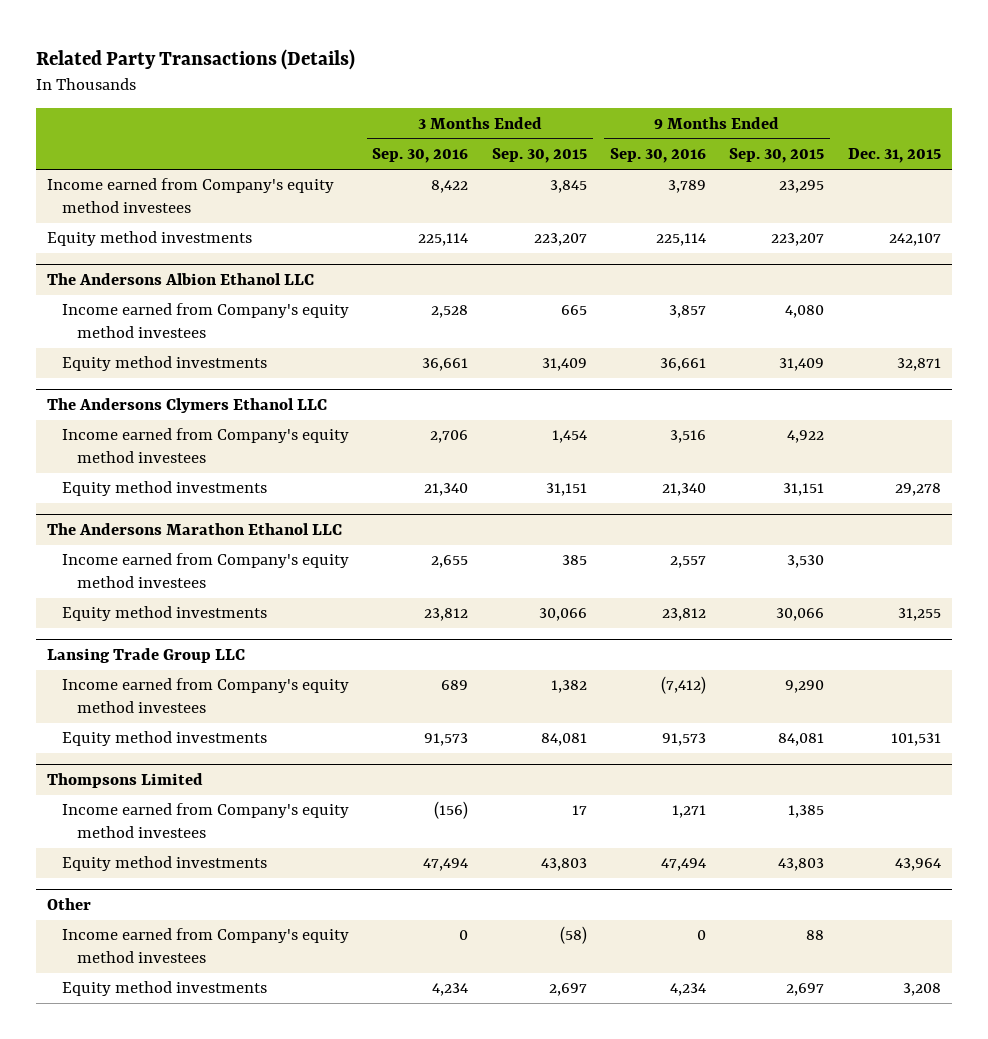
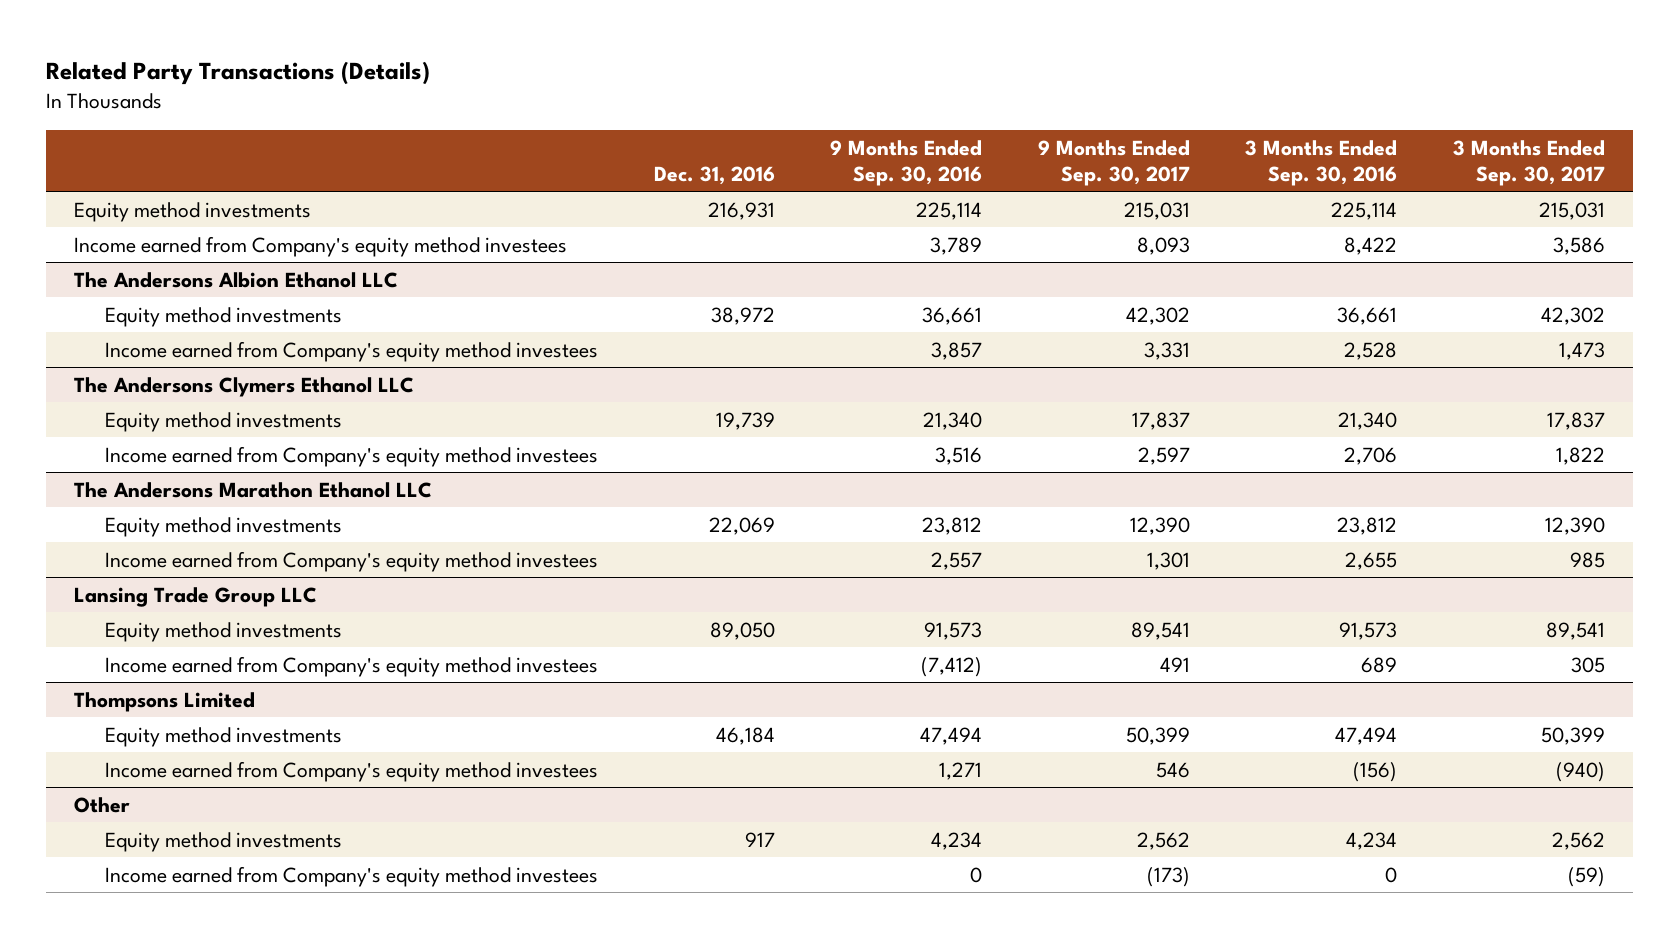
[491,148,587,164] Sep. 30, 2015 -> none
[729,148,825,164] Sep. 30, 2015 -> none
[847,148,941,164] Dec. 31, 2015 -> none
none -> [653,165,775,185] Dec. 31, 2016
none -> [1037,139,1190,186] 9 Months Ended Sep. 30, 2017
none -> [1452,139,1605,186] 3 Months Ended Sep. 30, 2017
[47,178,335,213] Income earned from Company's equity method investees -> [73,235,567,257] Income earned from Company's equity method investees
[62,303,350,338] Income earned from Company's equity method investees -> [105,340,599,362] Income earned from Company's equity method investees
[62,428,350,463] Income earned from Company's equity method investees -> [105,445,599,467] Income earned from Company's equity method investees
[62,553,350,588] Income earned from Company's equity method investees -> [105,550,599,572] Income earned from Company's equity method investees
[62,678,350,713] Income earned from Company's equity method investees -> [105,655,599,677] Income earned from Company's equity method investees
[62,803,350,838] Income earned from Company's equity method investees -> [105,760,599,782] Income earned from Company's equity method investees
[62,928,350,963] Income earned from Company's equity method investees -> [105,865,599,887] Income earned from Company's equity method investees

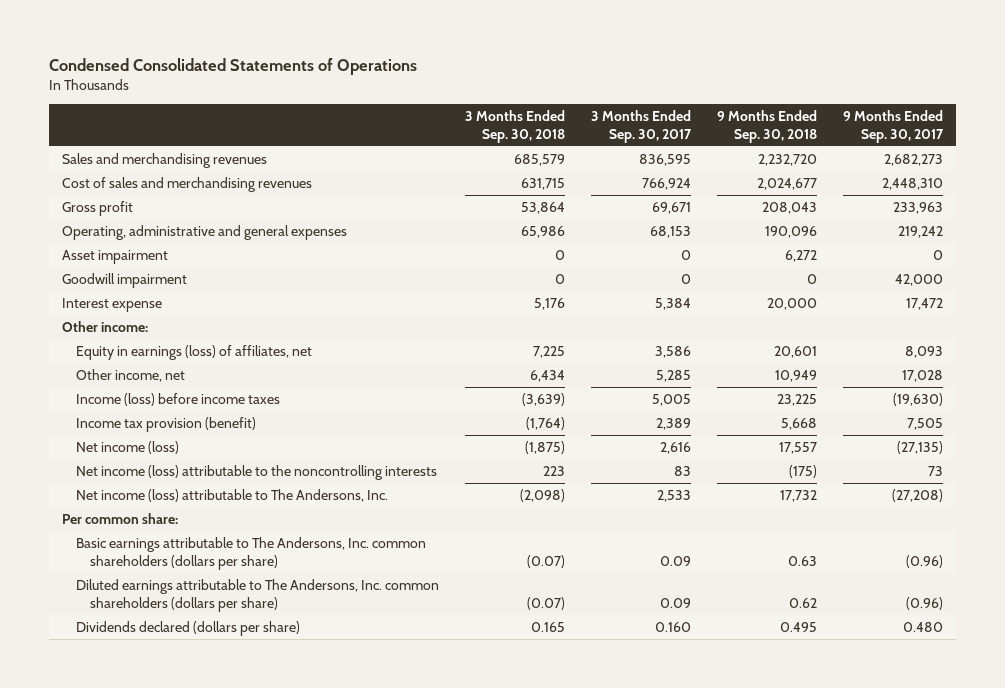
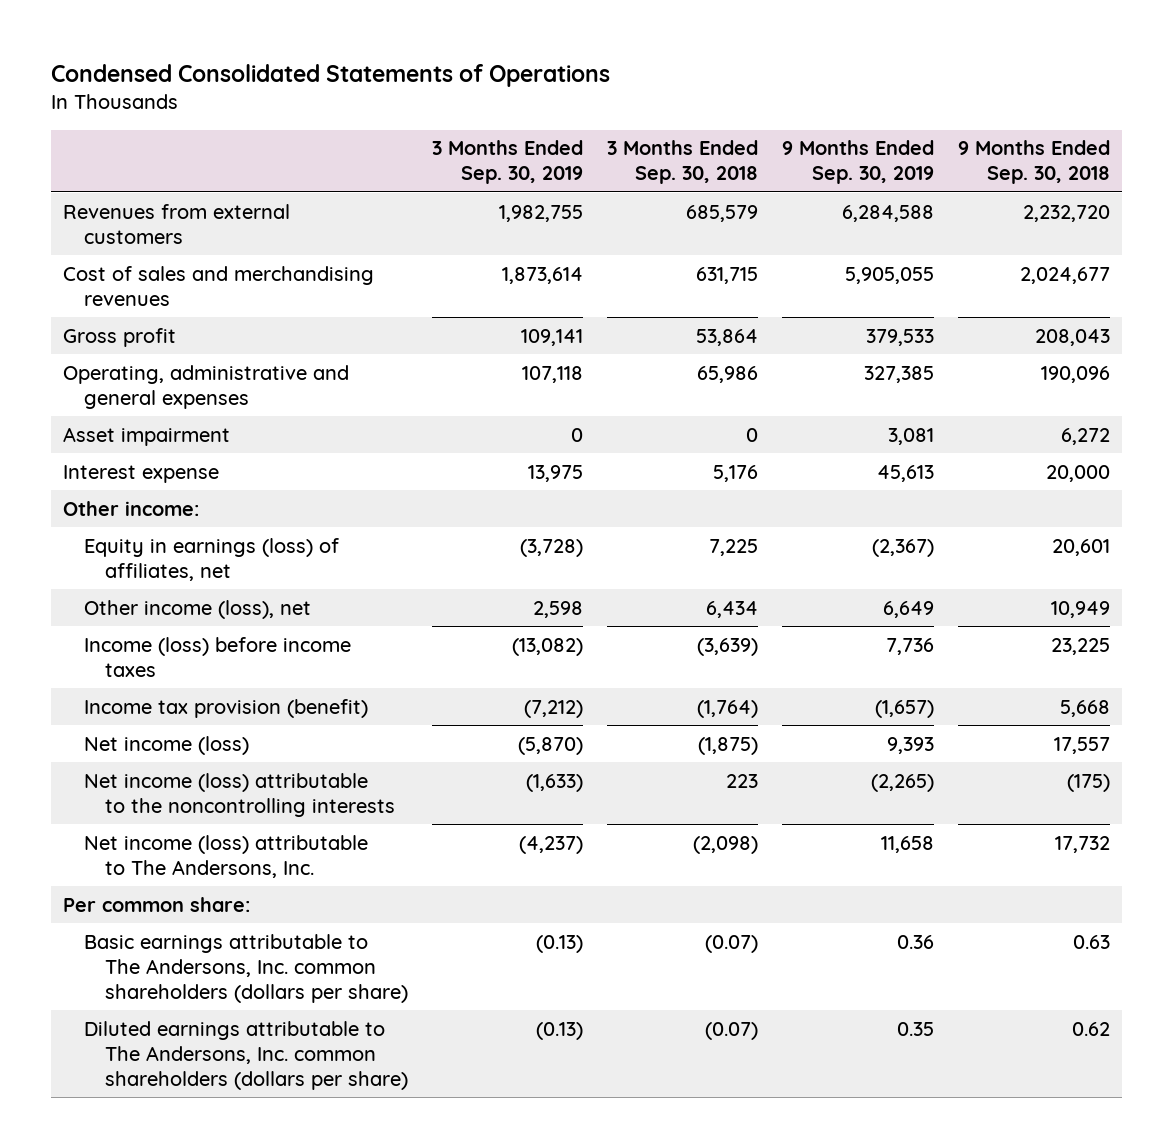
[591,110,693,143] 3 Months Ended Sep. 30, 2017 -> none
[843,110,945,143] 9 Months Ended Sep. 30, 2017 -> none
none -> [431,140,583,185] 3 Months Ended Sep. 30, 2019
none -> [782,140,935,185] 9 Months Ended Sep. 30, 2019
[61,153,267,169] Sales and merchandising revenues -> [63,203,291,244] Revenues from external customers
[61,273,187,289] Goodwill impairment -> none
[75,369,185,383] Other income, net -> [83,599,311,619] Other income (loss), net
[75,621,300,637] Dividends declared (dollars per share) -> none

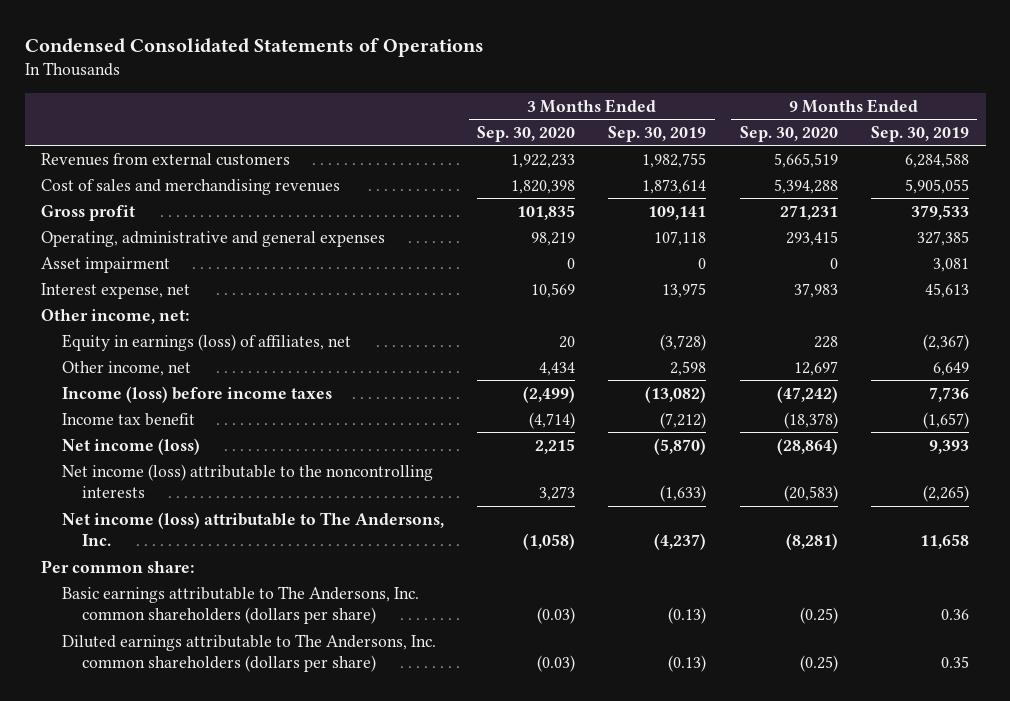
[606,140,758,185] 3 Months Ended Sep. 30, 2018 -> none
[958,140,1111,185] 9 Months Ended Sep. 30, 2018 -> none
none -> [477,125,576,142] Sep. 30, 2020
none -> [739,125,838,142] Sep. 30, 2020
[63,464,220,483] Interest expense -> [41,282,191,299] Interest expense, net
[63,500,200,516] Other income: -> [41,308,190,324] Other income, net:
[83,599,311,619] Other income (loss), net -> [61,360,191,376] Other income, net
[83,698,368,718] Income tax provision (benefit) -> [61,412,195,426] Income tax benefit

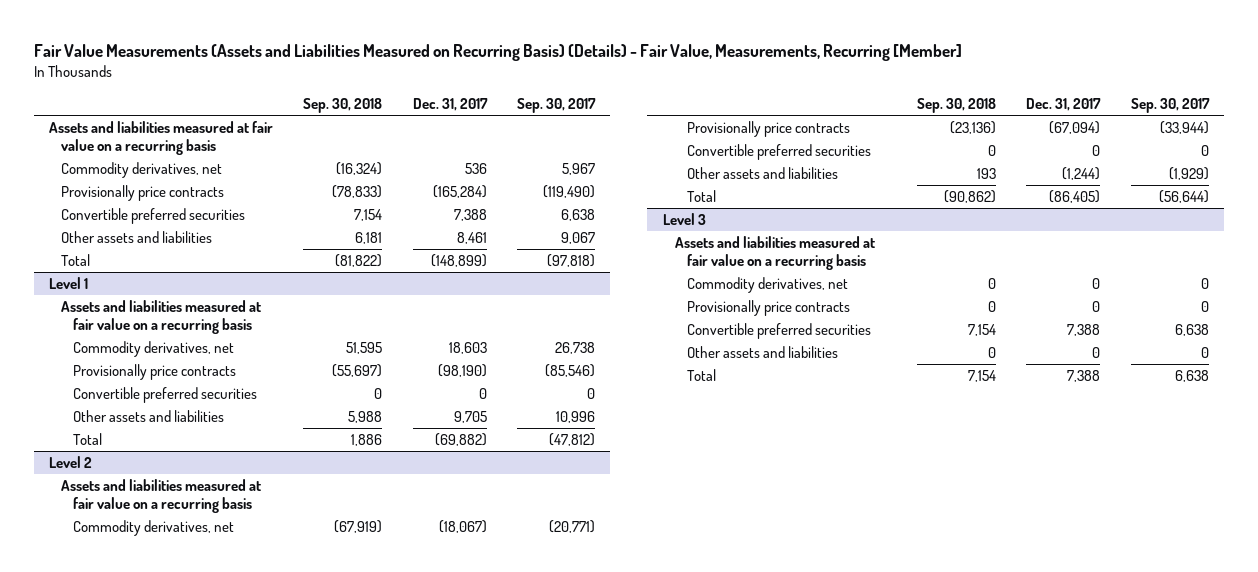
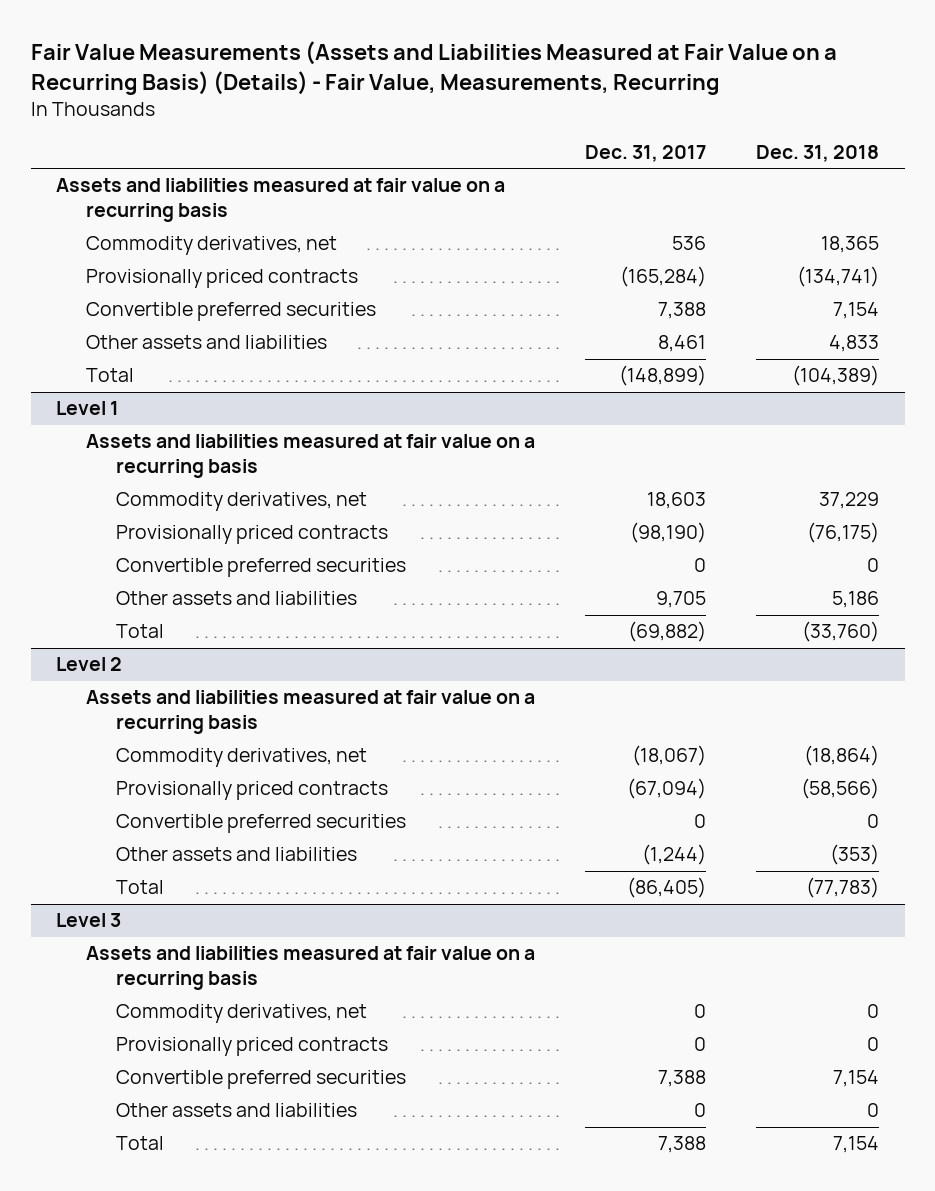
[33,43,962,61] Fair Value Measurements (Assets and Liabilities Measured on Recurring Basis) (Details) - Fair Value, Measurements, Recurring [Member] -> [30,41,837,96] Fair Value Measurements (Assets and Liabilities Measured at Fair Value on a Recurring Basis) (Details) - Fair Value, Measurements, Recurring
[303,97,383,113] Sep. 30, 2018 -> none
[517,97,597,113] Sep. 30, 2017 -> none
none -> [756,145,880,163] Dec. 31, 2018
[61,185,225,202] Provisionally price contracts -> [85,269,358,289] Provisionally priced contracts
[73,364,237,381] Provisionally price contracts -> [115,525,388,545] Provisionally priced contracts
[686,121,850,138] Provisionally price contracts -> [115,781,388,801] Provisionally priced contracts
[686,300,850,317] Provisionally price contracts -> [115,1037,388,1057] Provisionally priced contracts

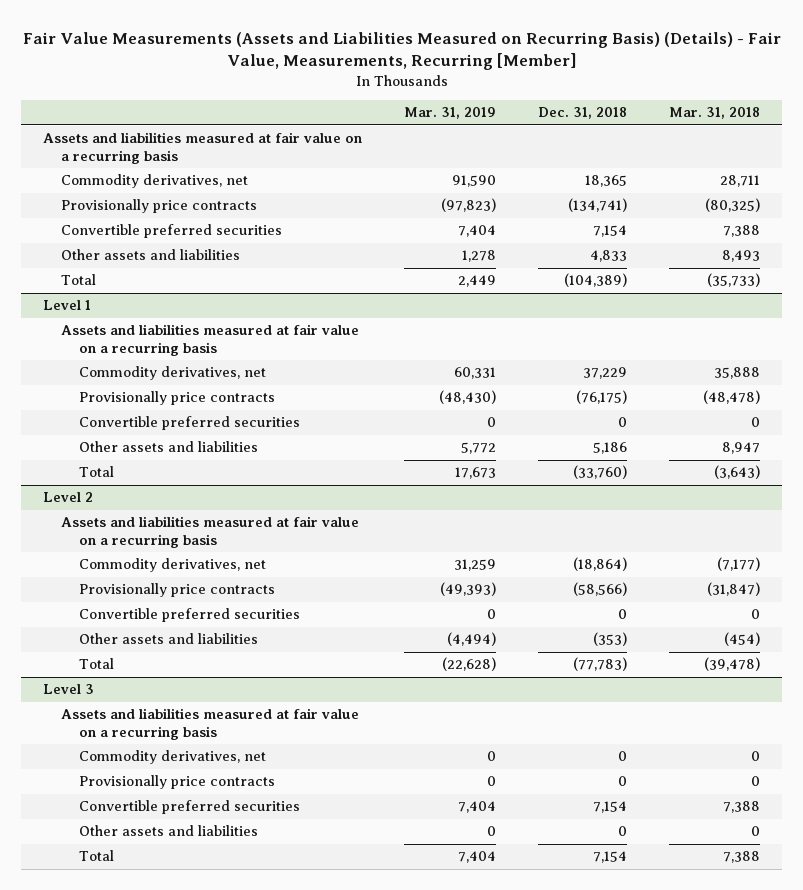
[30,41,837,96] Fair Value Measurements (Assets and Liabilities Measured at Fair Value on a Recurring Basis) (Details) - Fair Value, Measurements, Recurring -> [22,31,781,71] Fair Value Measurements (Assets and Liabilities Measured on Recurring Basis) (Details) - Fair Value, Measurements, Recurring [Member]
[585,145,707,163] Dec. 31, 2017 -> none
none -> [403,107,496,120] Mar. 31, 2019
none -> [669,107,761,120] Mar. 31, 2018
[85,269,358,289] Provisionally priced contracts -> [60,199,257,214] Provisionally price contracts
[115,525,388,545] Provisionally priced contracts -> [79,391,276,406] Provisionally price contracts
[115,781,388,801] Provisionally priced contracts -> [79,583,276,598] Provisionally price contracts
[115,1037,388,1057] Provisionally priced contracts -> [79,775,276,790] Provisionally price contracts

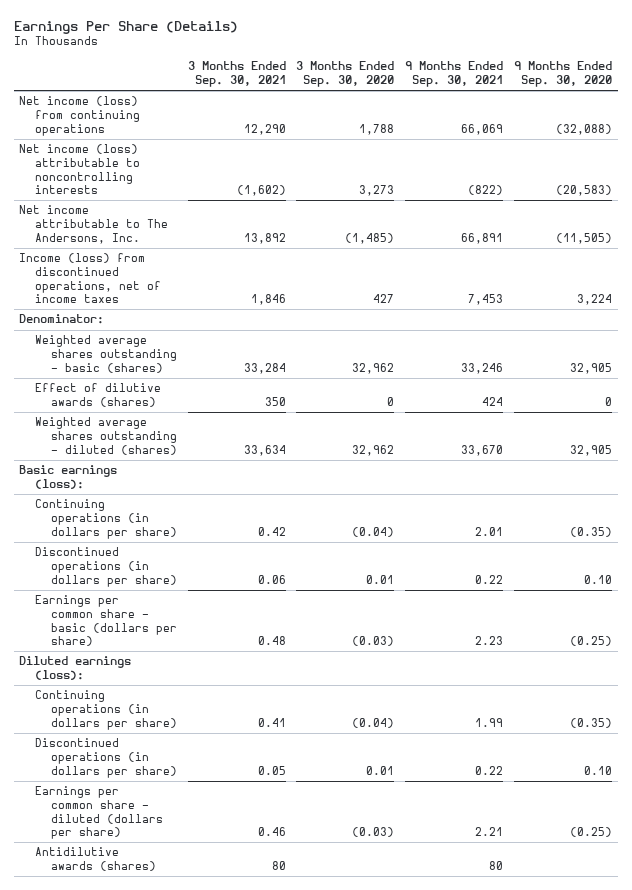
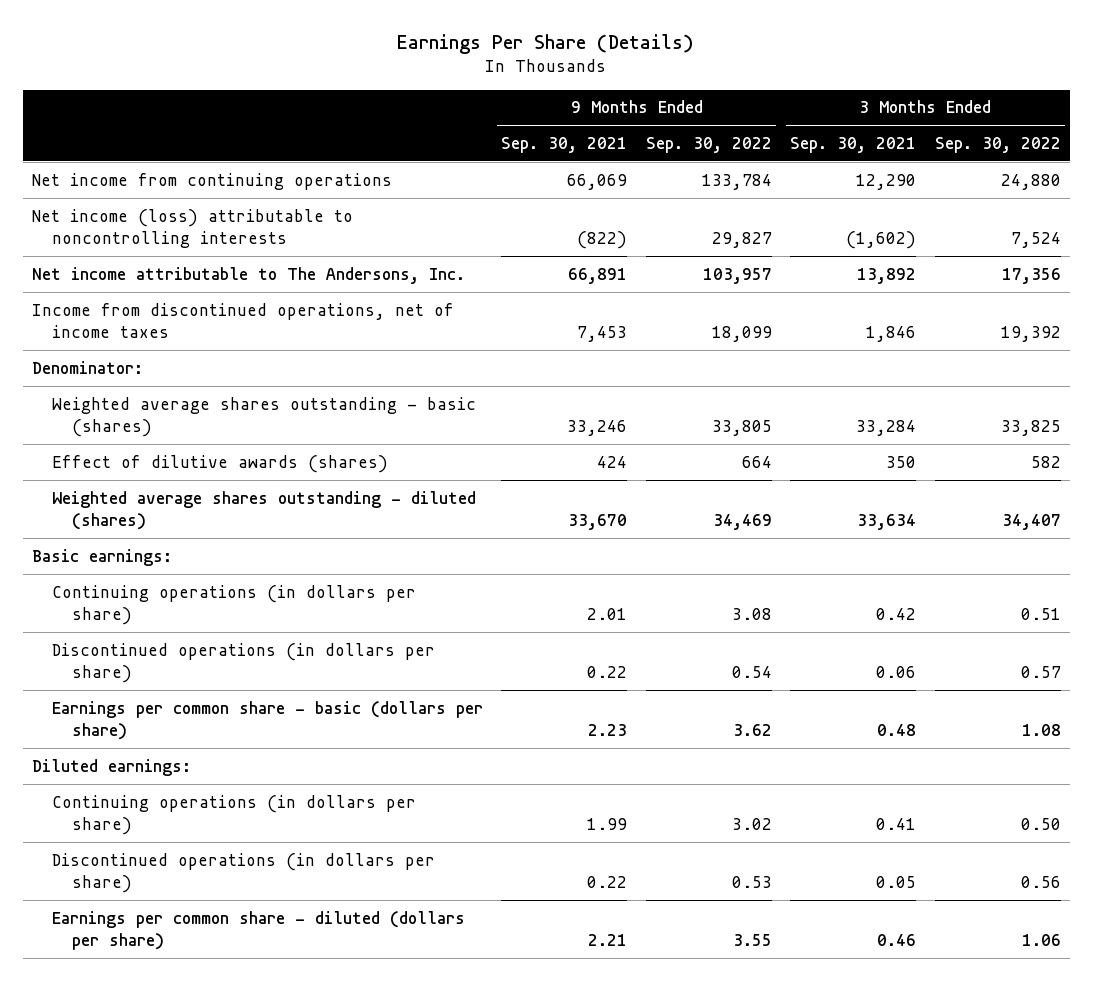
[296,61,395,87] 3 Months Ended Sep. 30, 2020 -> none
[514,61,613,87] 9 Months Ended Sep. 30, 2020 -> none
none -> [645,136,772,153] Sep. 30, 2022
none -> [934,136,1061,153] Sep. 30, 2022
[19,96,140,136] Net income (loss) from continuing operations -> [31,172,392,190] Net income from continuing operations
[19,253,161,304] Income (loss) from discontinued operations, net of income taxes -> [31,302,454,338] Income from discontinued operations, net of income taxes
[19,465,118,490] Basic earnings (loss): -> [31,548,172,566] Basic earnings:
[19,656,132,681] Diluted earnings (loss): -> [31,758,191,776] Diluted earnings:
[34,847,156,872] Antidilutive awards (shares) -> none

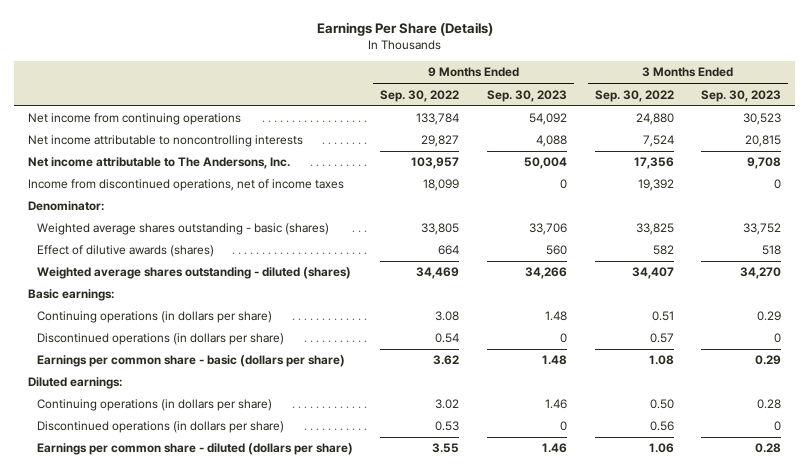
[501,136,628,153] Sep. 30, 2021 -> none
[790,136,917,153] Sep. 30, 2021 -> none
none -> [486,89,567,102] Sep. 30, 2023
none -> [701,89,782,102] Sep. 30, 2023
[31,208,353,248] Net income (loss) attributable to noncontrolling interests -> [28,135,304,148] Net income attributable to noncontrolling interests

